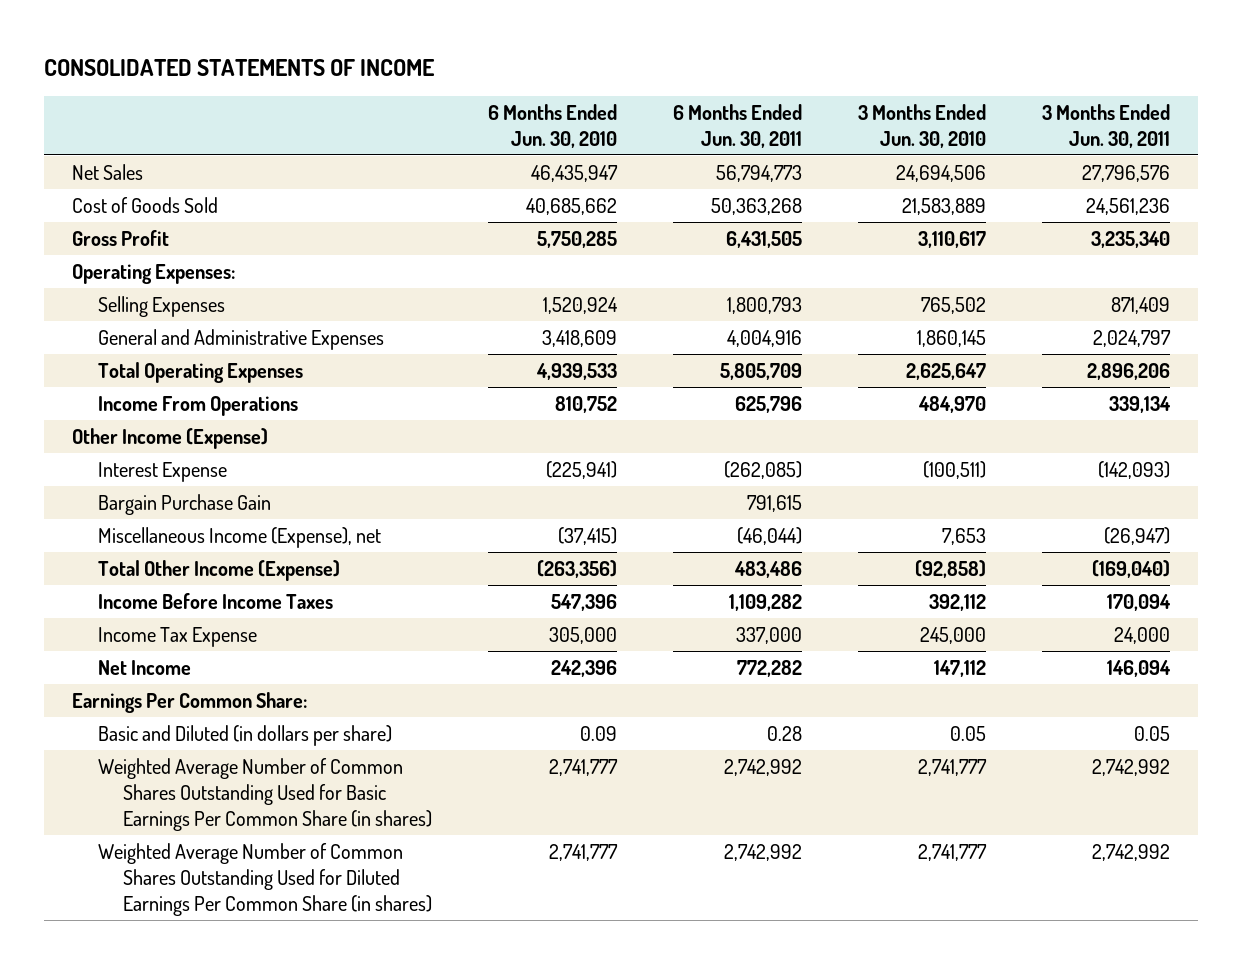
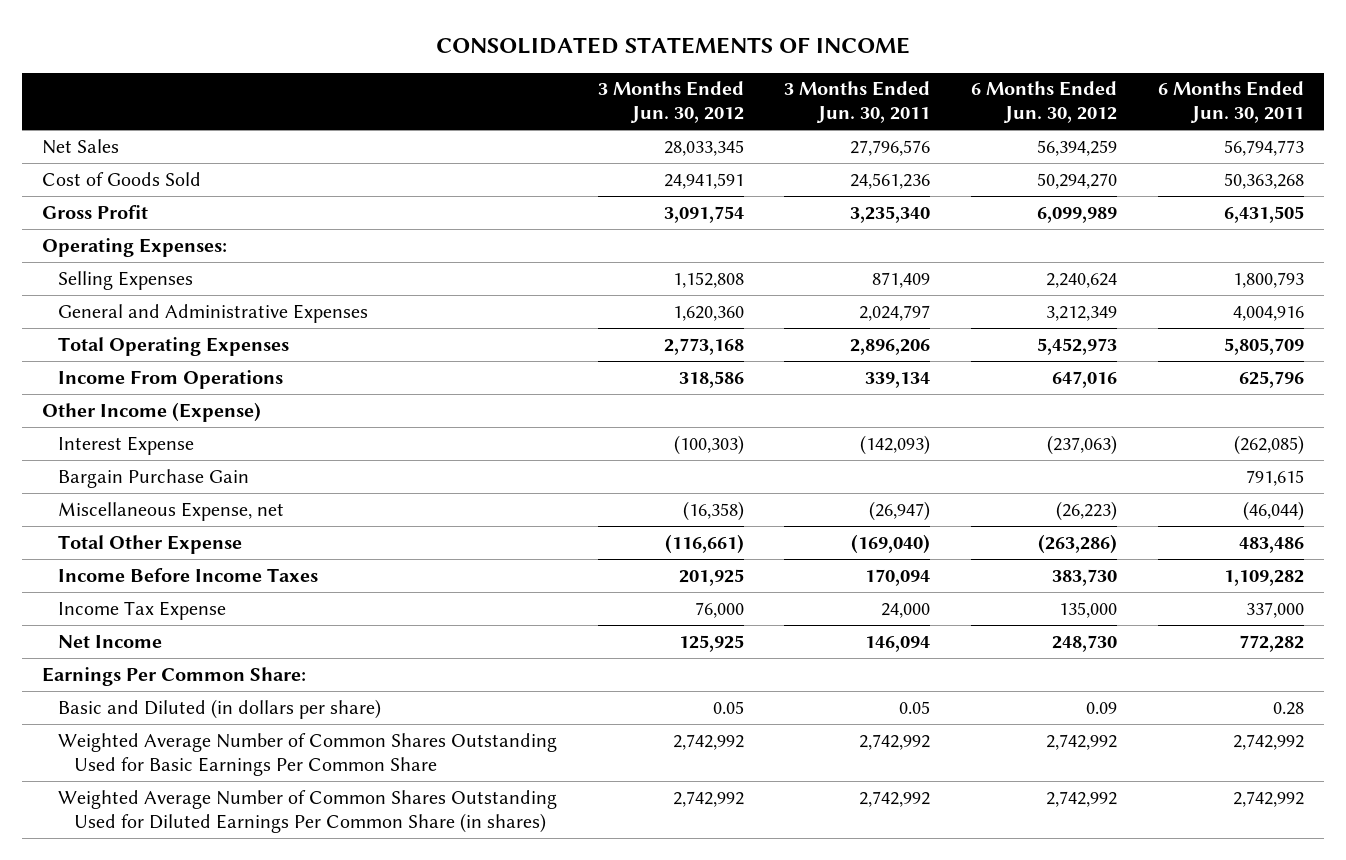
[488,103,618,148] 6 Months Ended Jun. 30, 2010 -> none
[858,103,987,148] 3 Months Ended Jun. 30, 2010 -> none
none -> [597,81,744,124] 3 Months Ended Jun. 30, 2012
none -> [971,81,1118,124] 6 Months Ended Jun. 30, 2012
[97,526,381,548] Miscellaneous Income (Expense), net -> [58,501,285,521] Miscellaneous Expense, net
[97,559,340,581] Total Other Income (Expense) -> [58,534,243,554] Total Other Expense
[97,757,433,831] Weighted Average Number of Common Shares Outstanding Used for Basic Earnings Per Common Share (in shares) -> [58,732,558,776] Weighted Average Number of Common Shares Outstanding Used for Basic Earnings Per Common Share

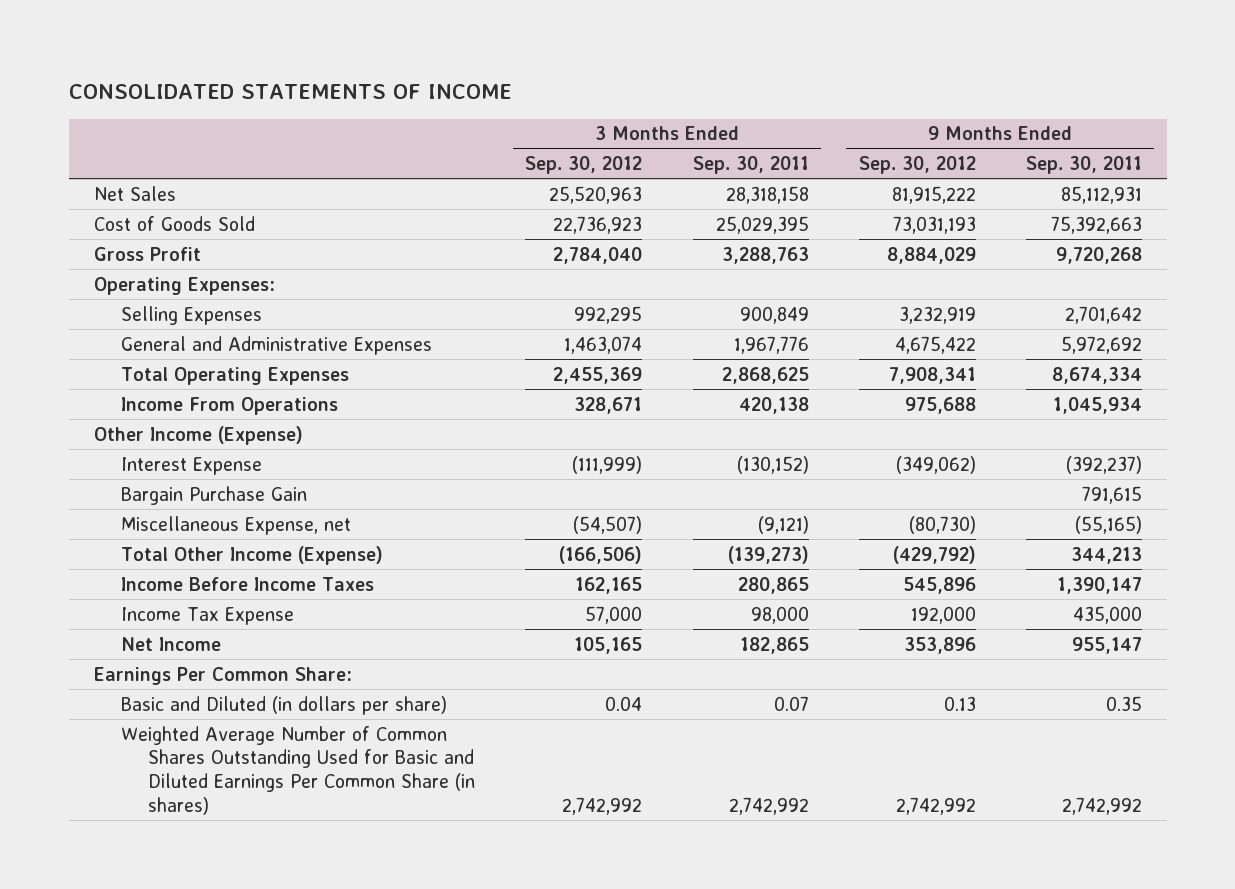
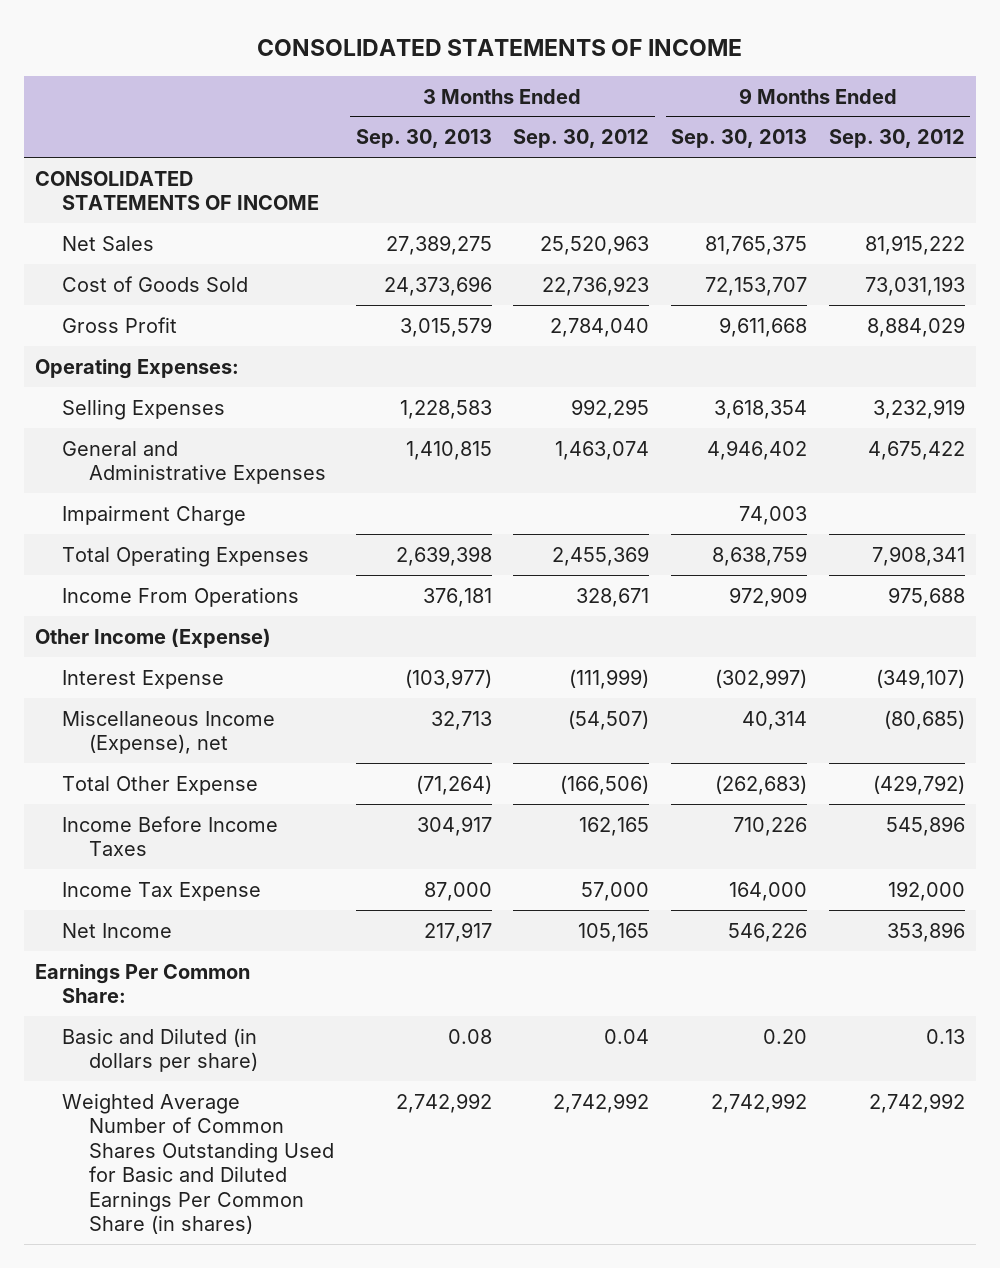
[692,155,809,174] Sep. 30, 2011 -> none
[1025,155,1142,174] Sep. 30, 2011 -> none
none -> [355,129,492,149] Sep. 30, 2013
none -> [671,129,808,149] Sep. 30, 2013
none -> [35,170,320,211] CONSOLIDATED STATEMENTS OF INCOME
none -> [62,504,247,526] Impairment Charge
[121,485,308,505] Bargain Purchase Gain -> none
[895,455,976,474] (349,062) -> [876,668,966,689] (349,107)
[121,515,352,535] Miscellaneous Expense, net -> [62,709,276,755] Miscellaneous Income (Expense), net
[908,515,976,534] (80,730) -> [884,709,966,730] (80,685)
[121,545,384,565] Total Other Income (Expense) -> [62,775,259,795] Total Other Expense

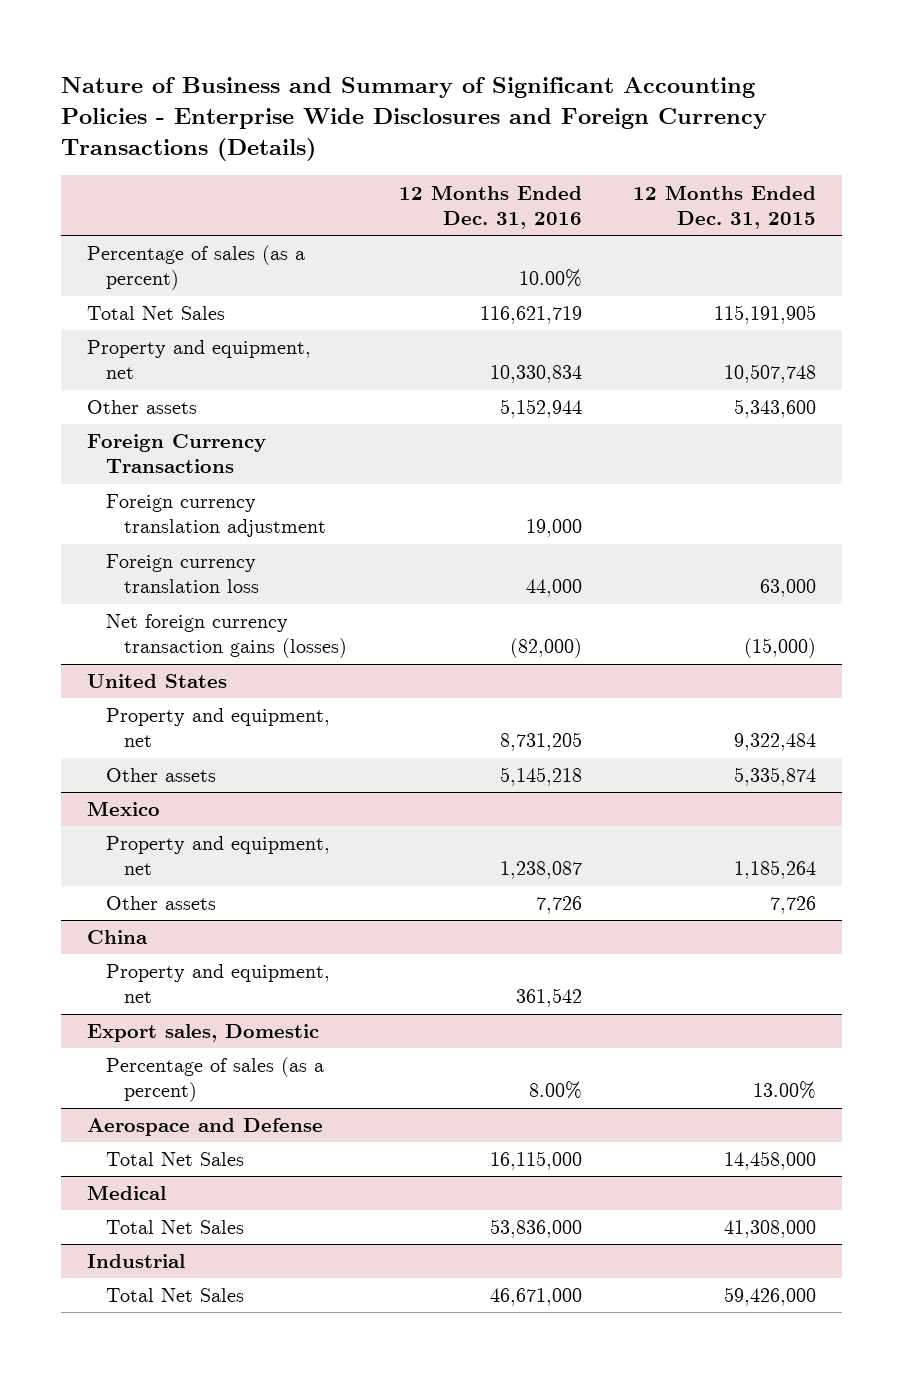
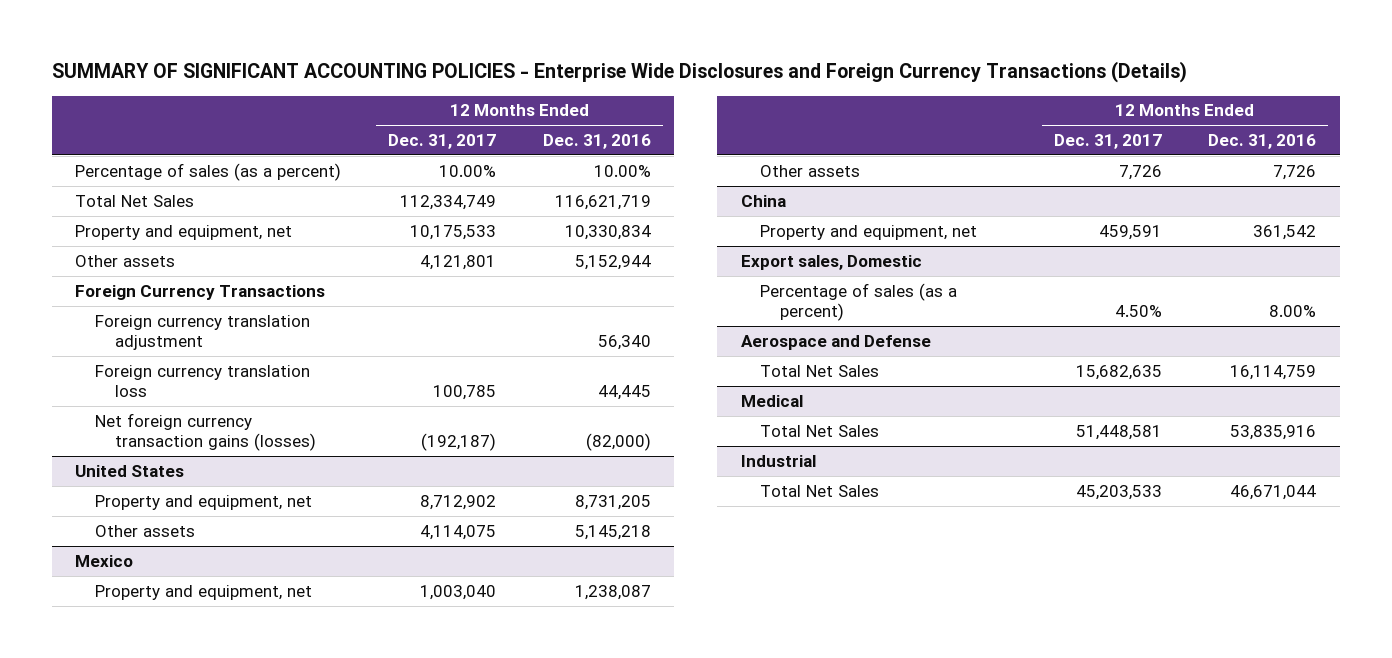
[61,76,768,162] Nature of Business and Summary of Significant Accounting Policies - Enterprise Wide Disclosures and Foreign Currency Transactions (Details) -> [51,61,1187,84] SUMMARY OF SIGNIFICANT ACCOUNTING POLICIES - Enterprise Wide Disclosures and Foreign Currency Transactions (Details)
[633,184,817,229] 12 Months Ended Dec. 31, 2015 -> none
none -> [388,134,497,150] Dec. 31, 2017
[525,519,582,538] 19,000 -> [597,334,651,350] 56,340
[525,579,582,598] 44,000 -> [597,384,651,400] 44,445
[489,1151,582,1171] 16,115,000 -> [1230,364,1317,380] 16,114,759
[489,1219,582,1239] 53,836,000 -> [1230,424,1317,440] 53,835,916
[489,1288,582,1307] 46,671,000 -> [1230,484,1317,500] 46,671,044

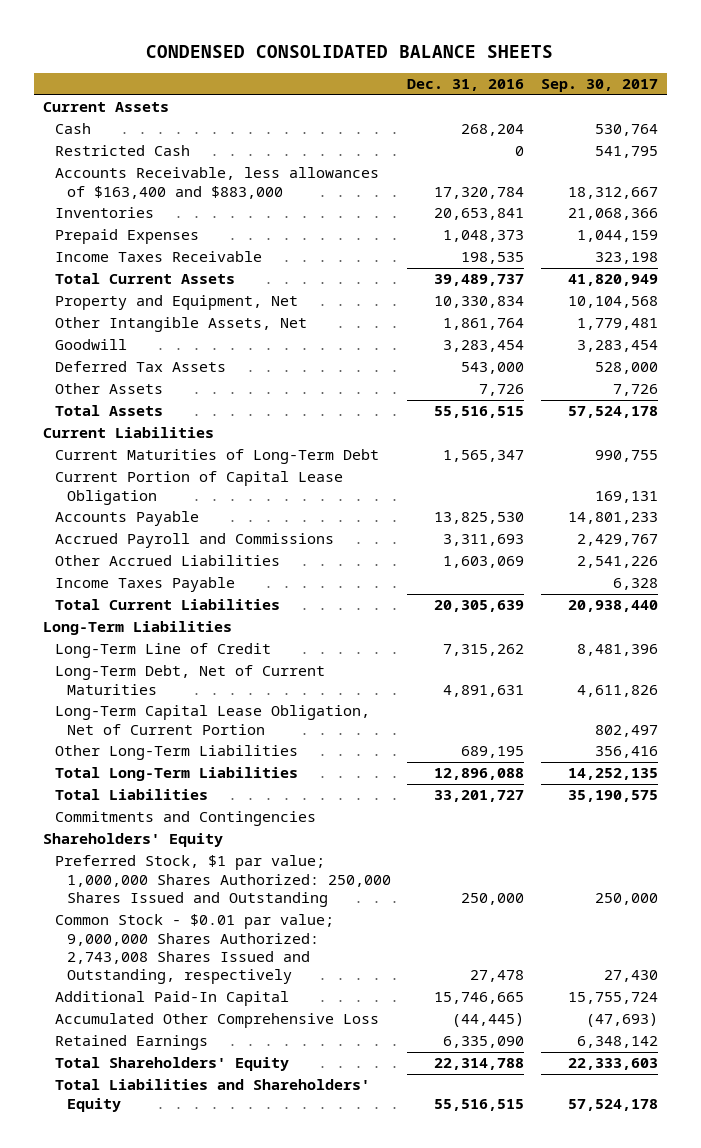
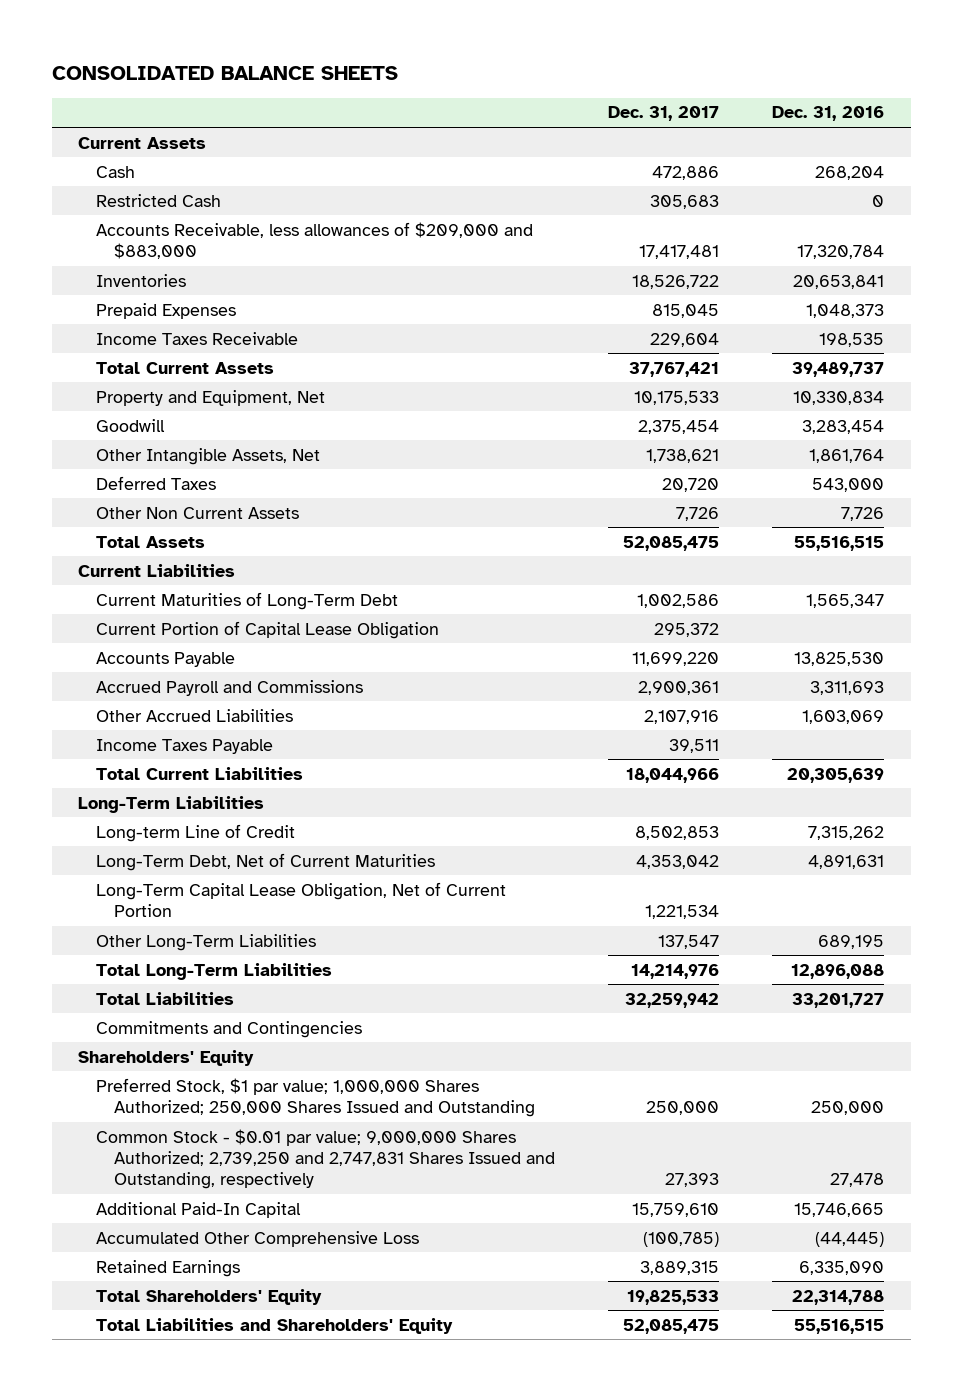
[146,44,554,58] CONDENSED CONSOLIDATED BALANCE SHEETS -> [51,65,398,80] CONSOLIDATED BALANCE SHEETS
[541,78,659,92] Sep. 30, 2017 -> none
none -> [607,106,719,122] Dec. 31, 2017
[54,167,379,199] Accounts Receivable, less allowances of $163,400 and $883,000 -> [95,221,533,260] Accounts Receivable, less allowances of $209,000 and $883,000
[54,317,307,333] Other Intangible Assets, Net -> [95,447,320,465] Other Intangible Assets, Net
[54,361,226,373] Deferred Tax Assets -> [95,475,216,490] Deferred Taxes
[54,383,163,395] Other Assets -> [95,506,299,519] Other Non Current Assets
[54,643,271,659] Long-Term Line of Credit -> [95,823,295,842] Long-term Line of Credit
[54,855,391,908] Preferred Stock, $1 par value; 1,000,000 Shares Authorized: 250,000 Shares Issued and Outstanding -> [95,1077,535,1118] Preferred Stock, $1 par value; 1,000,000 Shares Authorized; 250,000 Shares Issued and Outstanding
[54,914,334,985] Common Stock - $0.01 par value; 9,000,000 Shares Authorized: 2,743,008 Shares Issued and Outstanding, respectively -> [95,1128,555,1190] Common Stock - $0.01 par value; 9,000,000 Shares Authorized; 2,739,250 and 2,747,831 Shares Issued and Outstanding, respectively

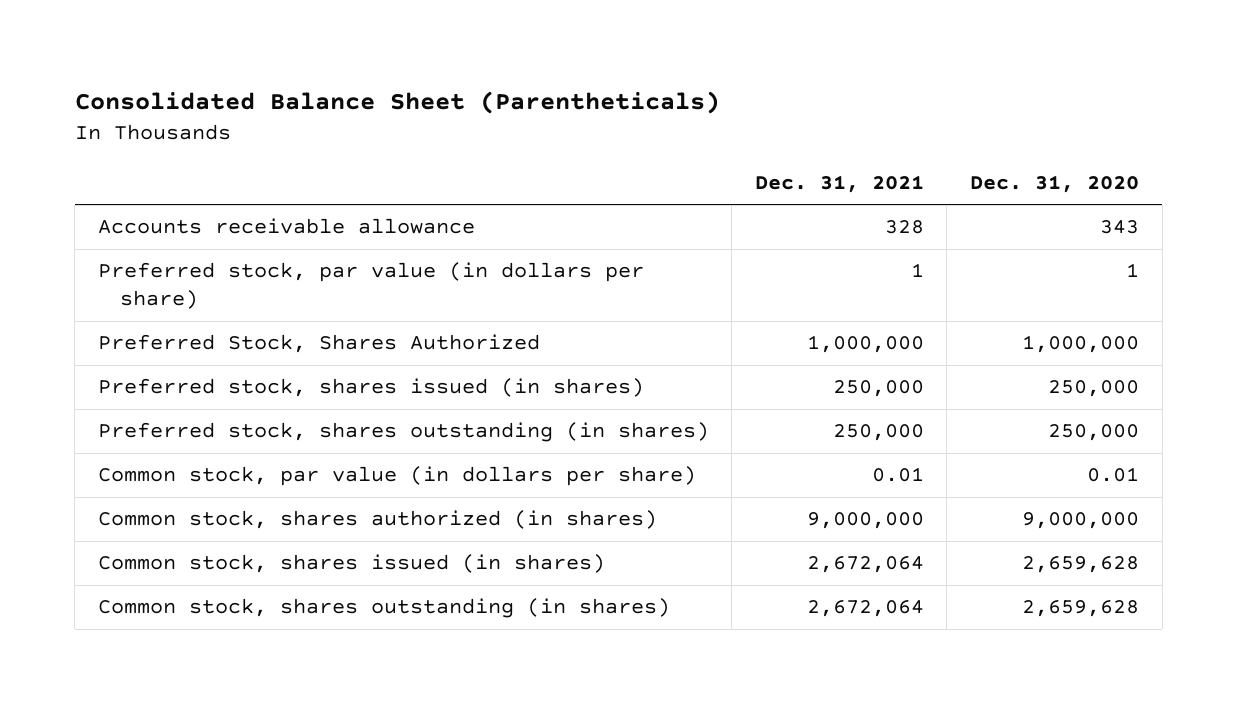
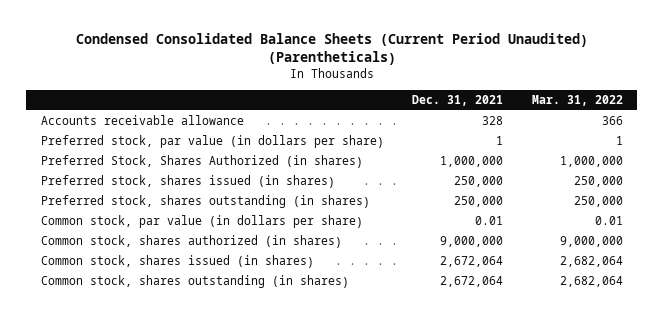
[74,90,720,114] Consolidated Balance Sheet (Parentheticals) -> [75,33,588,66] Condensed Consolidated Balance Sheets (Current Period Unaudited) (Parentheticals)
[970,174,1140,193] Dec. 31, 2020 -> none
none -> [532,95,624,107] Mar. 31, 2022
[97,334,540,354] Preferred Stock, Shares Authorized -> [40,155,363,169] Preferred Stock, Shares Authorized (in shares)

